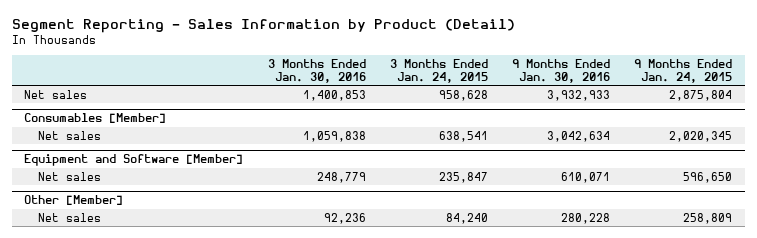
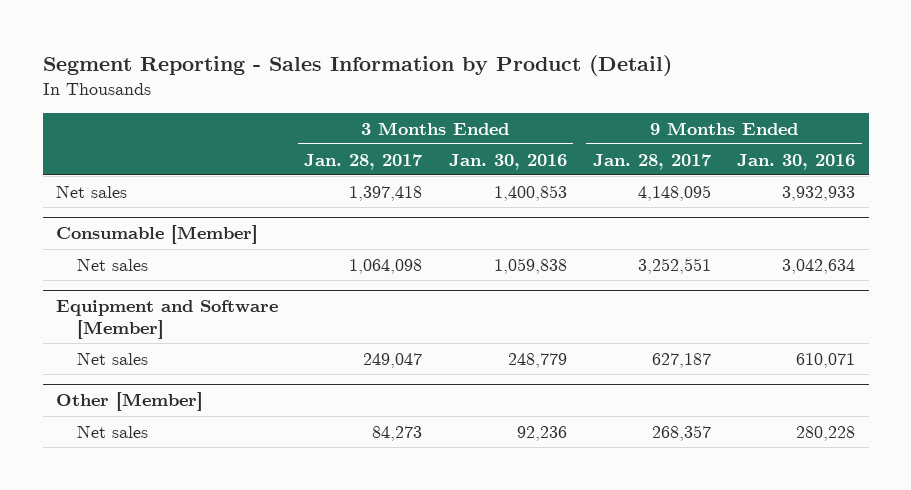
[389,59,488,84] 3 Months Ended Jan. 24, 2015 -> none
[634,59,733,84] 9 Months Ended Jan. 24, 2015 -> none
none -> [304,153,424,170] Jan. 28, 2017
none -> [593,153,713,170] Jan. 28, 2017
[24,113,167,124] Consumables [Member] -> [55,225,258,245] Consumable [Member]

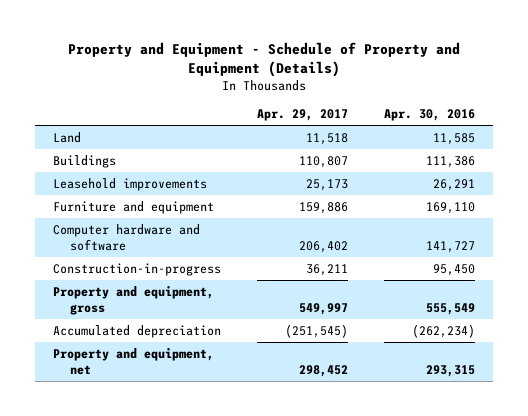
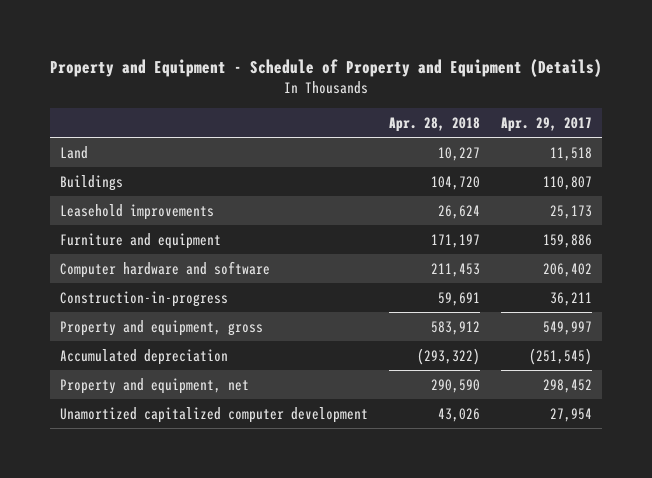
[384,108,476,121] Apr. 30, 2016 -> none
none -> [389,116,481,132] Apr. 28, 2018
none -> [60,406,369,423] Unamortized capitalized computer development

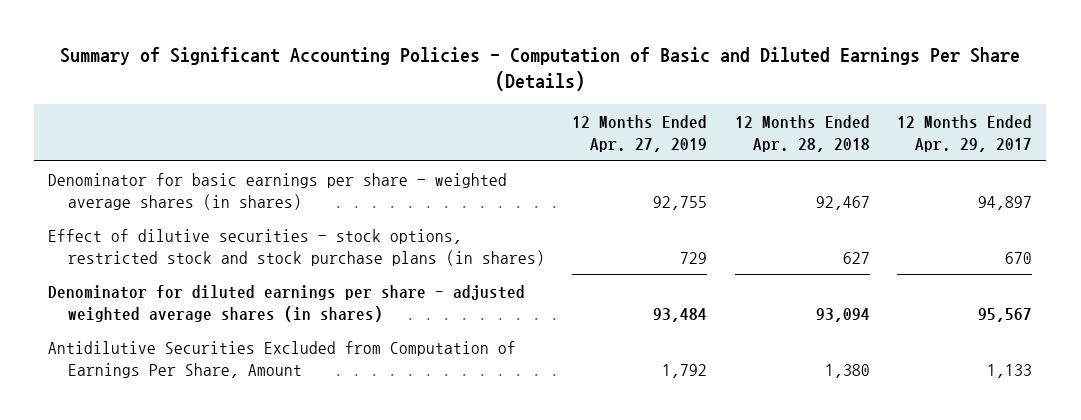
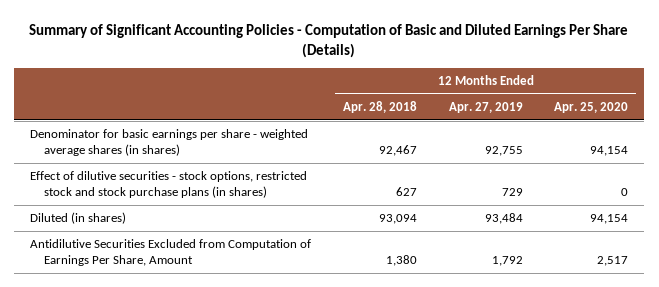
[897,114,1033,152] 12 Months Ended Apr. 29, 2017 -> none
none -> [554,102,629,114] Apr. 25, 2020
[48,284,526,322] Denominator for diluted earnings per share - adjusted weighted average shares (in shares) -> [30,212,127,225] Diluted (in shares)

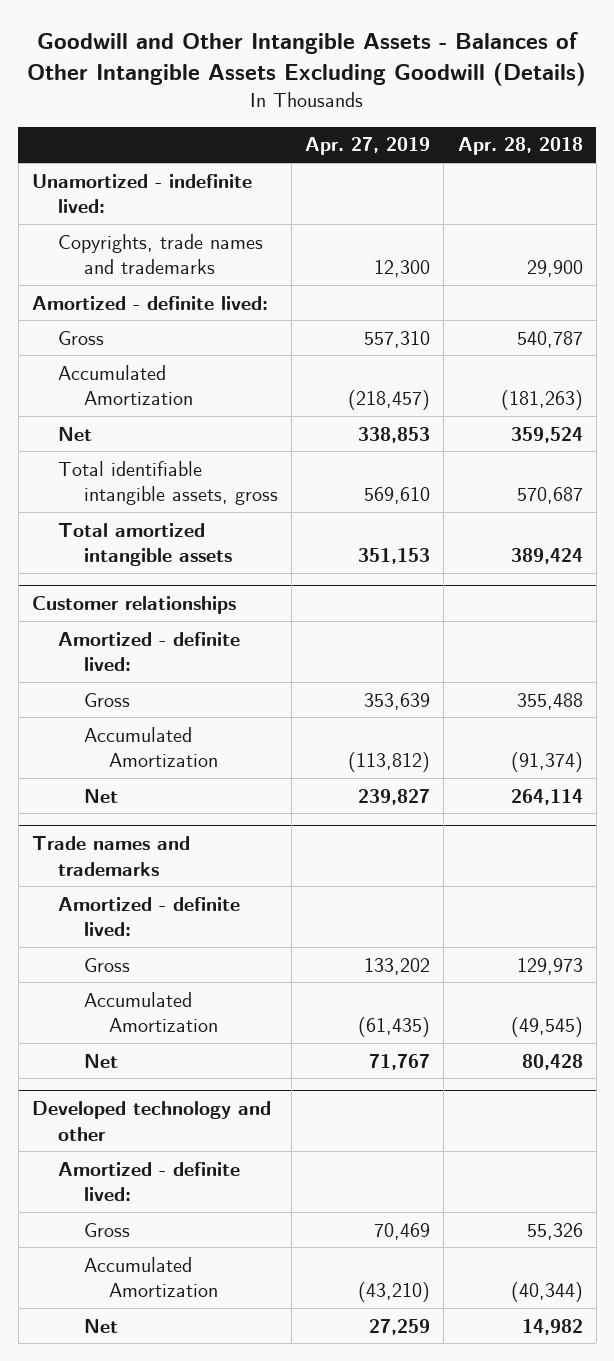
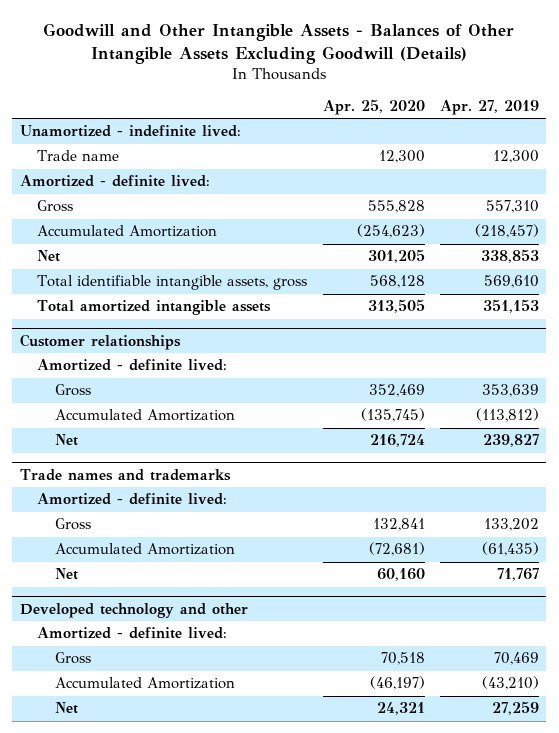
[457,137,583,156] Apr. 28, 2018 -> none
none -> [322,98,425,115] Apr. 25, 2020
[57,233,263,274] Copyrights, trade names and trademarks -> [37,150,120,162] Trade name

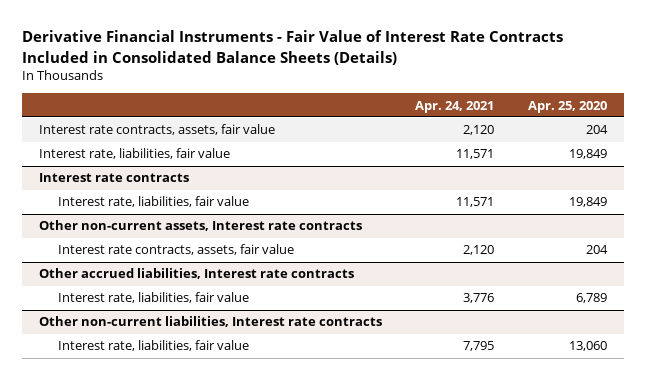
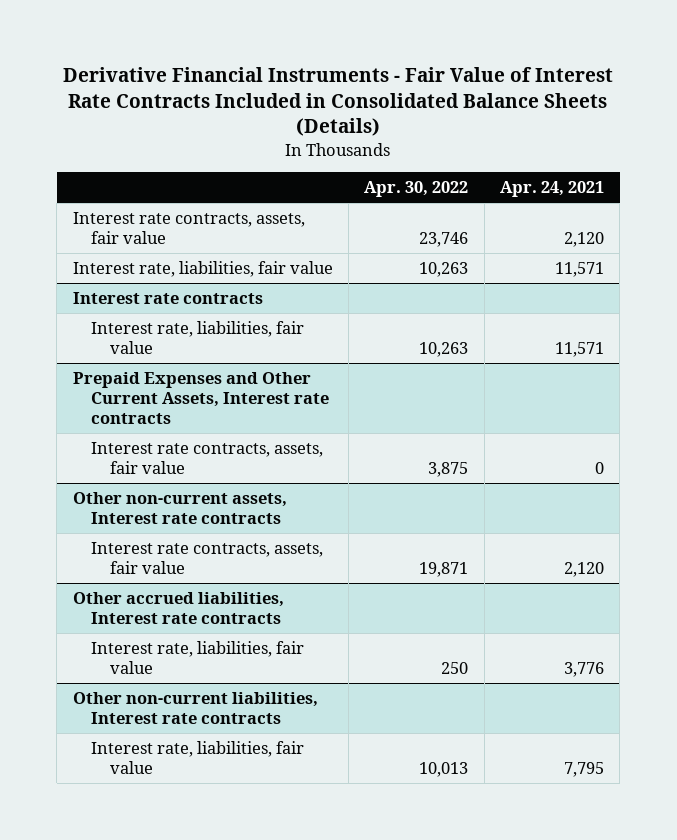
[528,100,608,113] Apr. 25, 2020 -> none
none -> [364,181,469,198] Apr. 30, 2022
none -> [72,371,330,425] Prepaid Expenses and Other Current Assets, Interest rate contracts
none -> [91,441,324,474] Interest rate contracts, assets, fair value

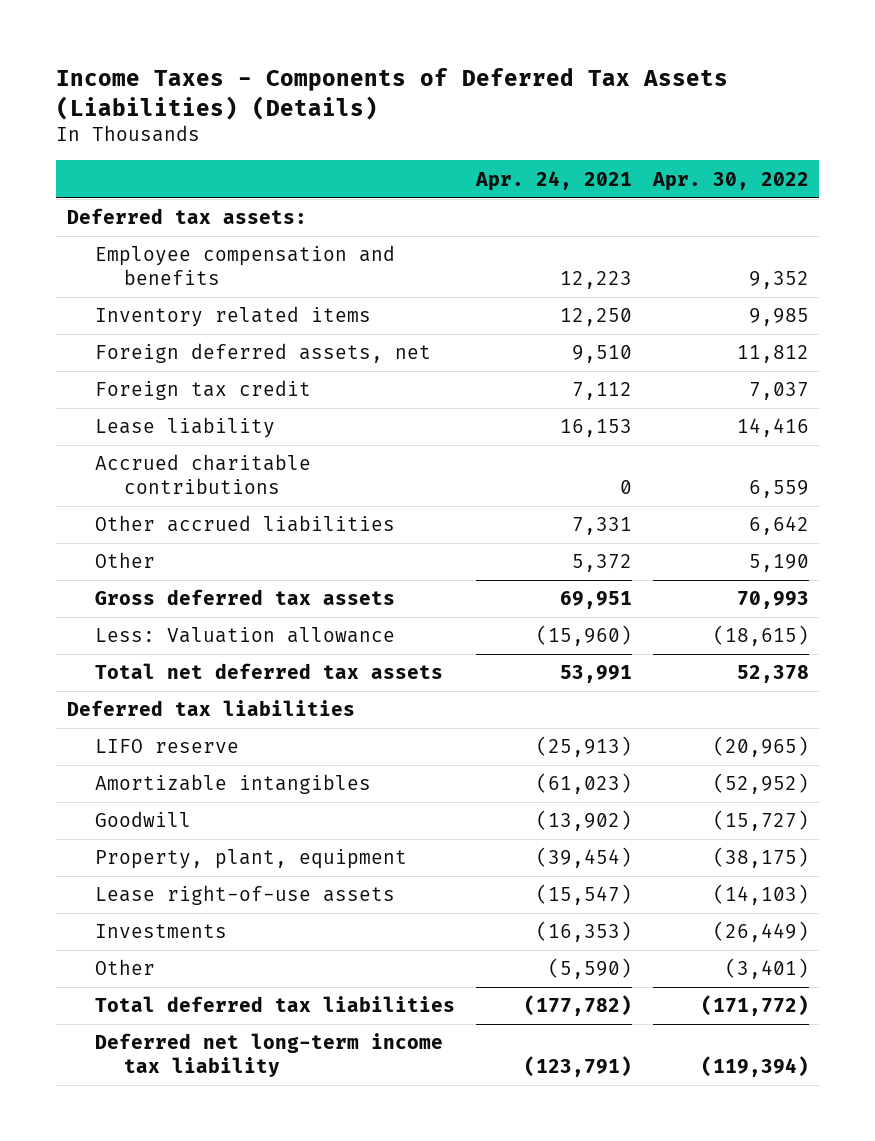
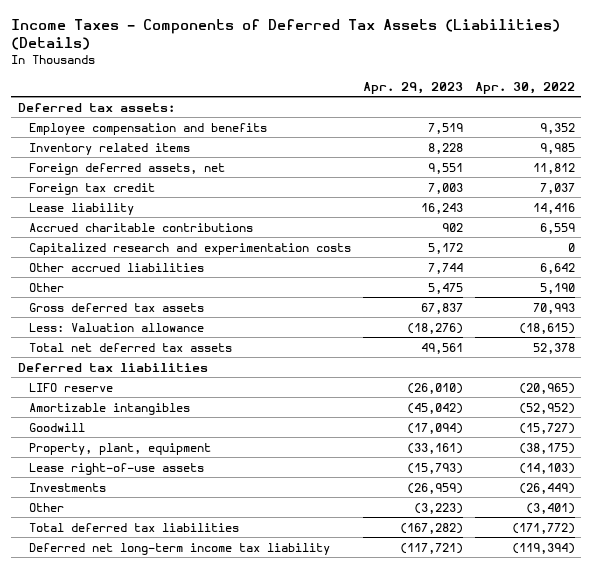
[474,170,632,191] Apr. 24, 2021 -> none
none -> [362,81,463,94] Apr. 29, 2023
none -> [28,242,351,255] Capitalized research and experimentation costs

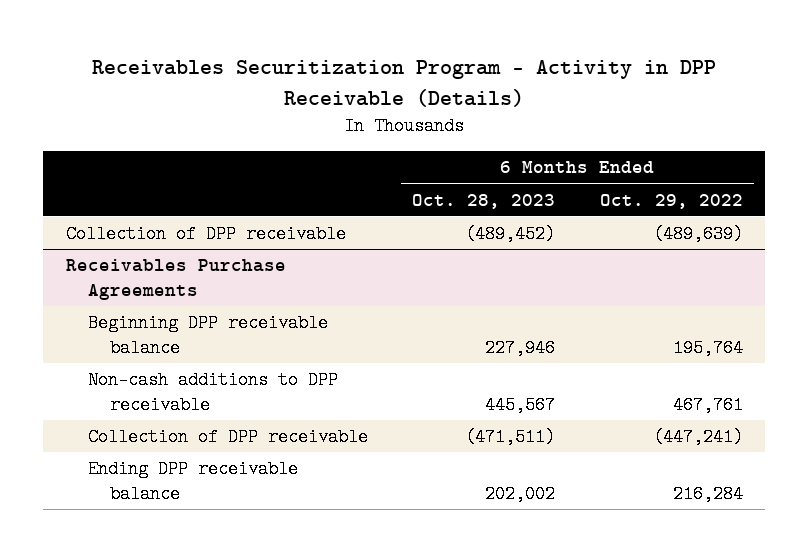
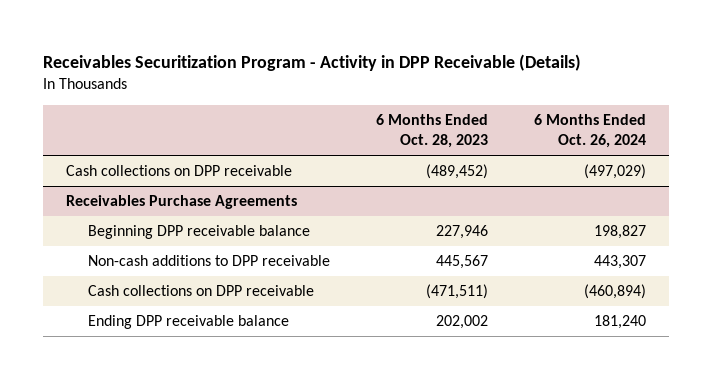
[599,193,743,209] Oct. 29, 2022 -> none
none -> [534,113,647,149] 6 Months Ended Oct. 26, 2024
[65,225,346,244] Collection of DPP receivable -> [66,165,293,177] Cash collections on DPP receivable
[87,428,368,447] Collection of DPP receivable -> [88,285,315,297] Cash collections on DPP receivable

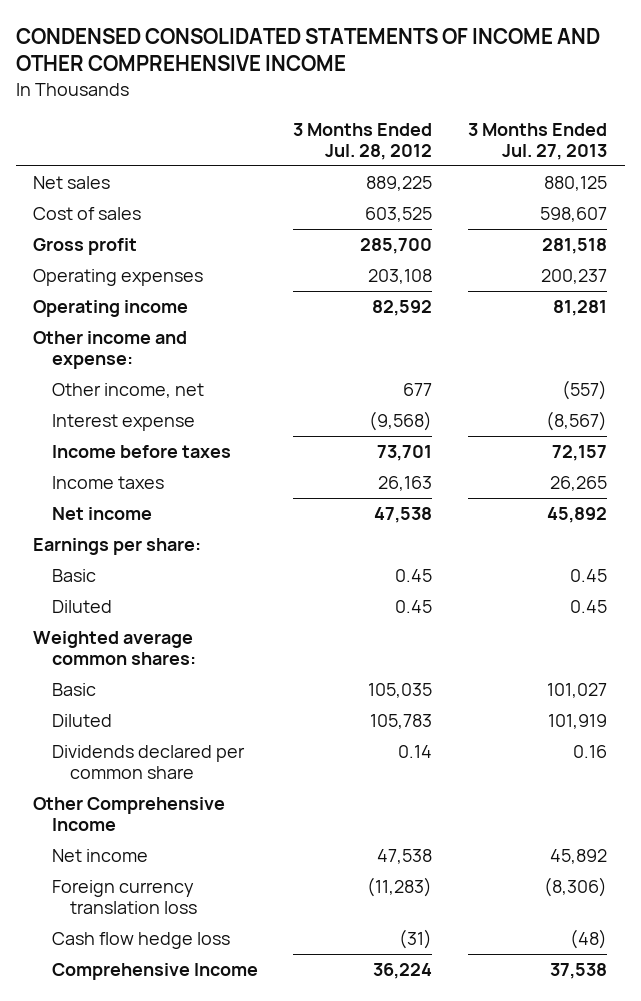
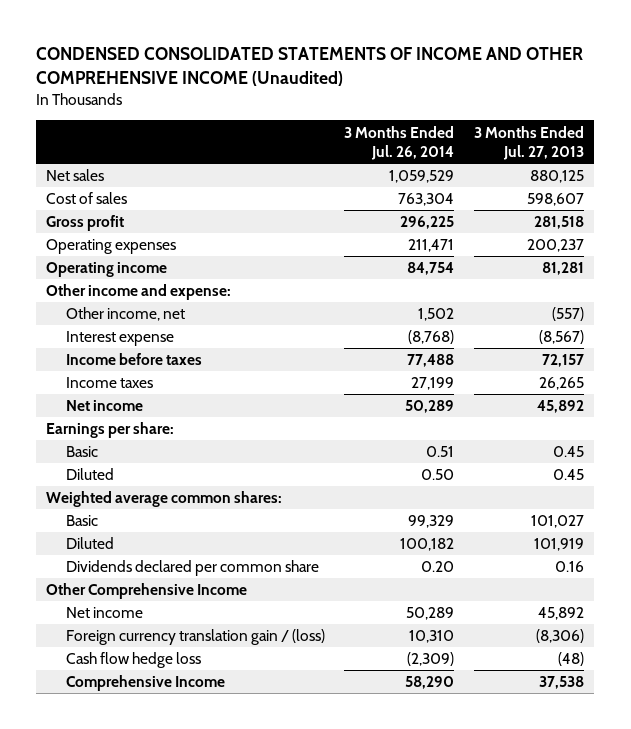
[15,27,600,72] CONDENSED CONSOLIDATED STATEMENTS OF INCOME AND OTHER COMPREHENSIVE INCOME -> [36,47,584,87] CONDENSED CONSOLIDATED STATEMENTS OF INCOME AND OTHER COMPREHENSIVE INCOME (Unaudited)
[293,122,433,160] 3 Months Ended Jul. 28, 2012 -> none
none -> [344,125,455,161] 3 Months Ended Jul. 26, 2014
[51,880,198,915] Foreign currency translation loss -> [65,629,325,646] Foreign currency translation gain / (loss)

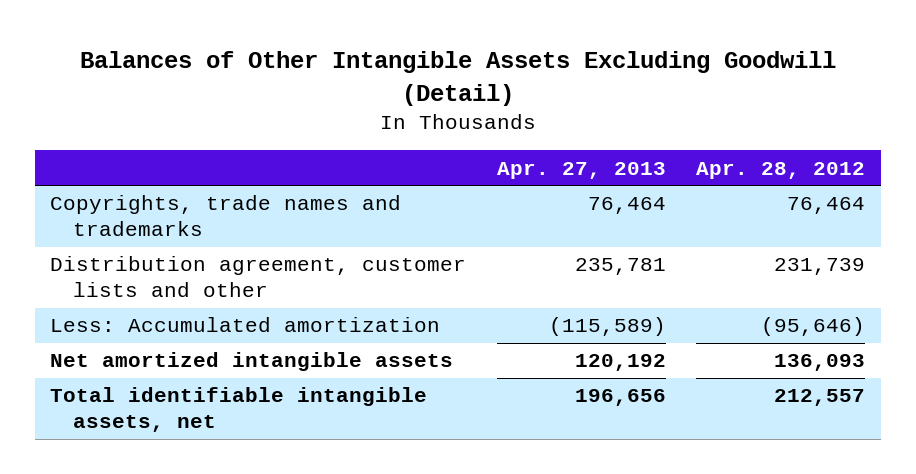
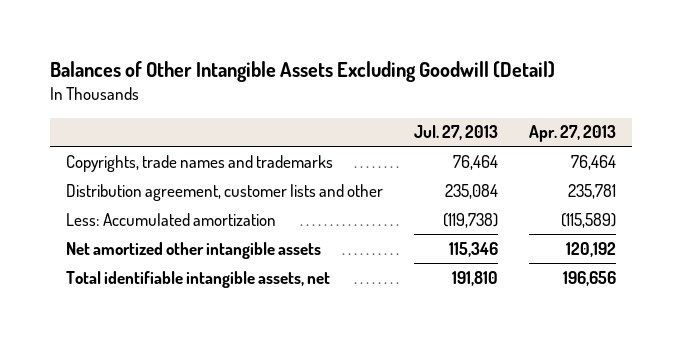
[696,161,866,179] Apr. 28, 2012 -> none
none -> [414,125,499,141] Jul. 27, 2013
[50,352,454,372] Net amortized intangible assets -> [65,241,321,259] Net amortized other intangible assets

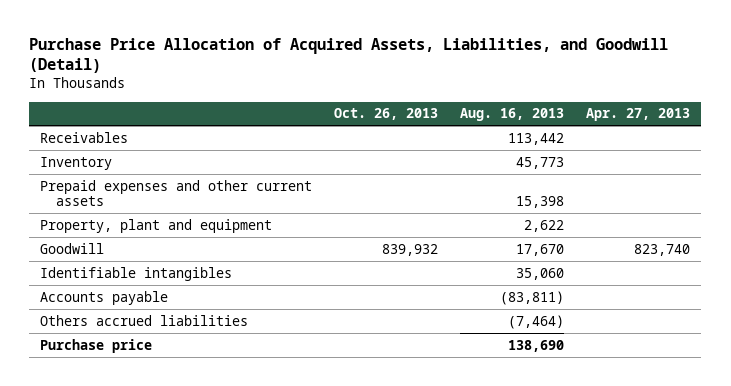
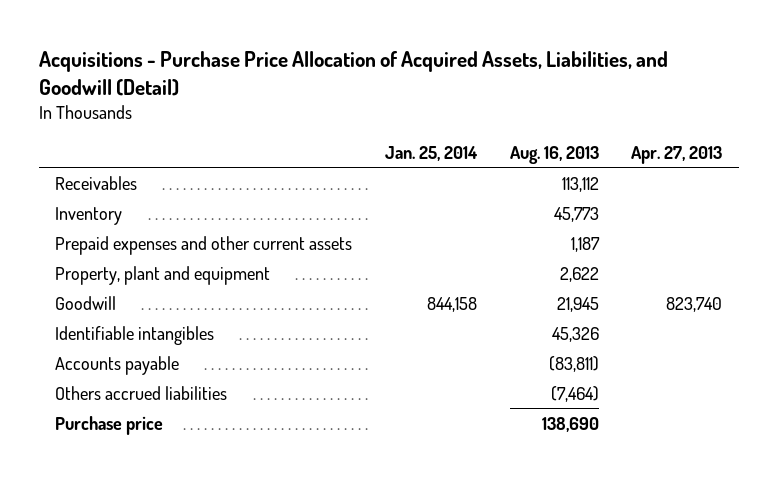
[29,37,669,74] Purchase Price Allocation of Acquired Assets, Liabilities, and Goodwill (Detail) -> [38,50,668,96] Acquisitions - Purchase Price Allocation of Acquired Assets, Liabilities, and Goodwill (Detail)
[334,108,439,121] Oct. 26, 2013 -> none
none -> [384,145,478,161] Jan. 25, 2014
[508,132,565,145] 113,442 -> [561,176,599,192] 113,112
[516,196,565,209] 15,398 -> [570,236,600,252] 1,187
[516,243,565,256] 17,670 -> [556,296,599,312] 21,945
[516,267,565,280] 35,060 -> [551,326,599,342] 45,326

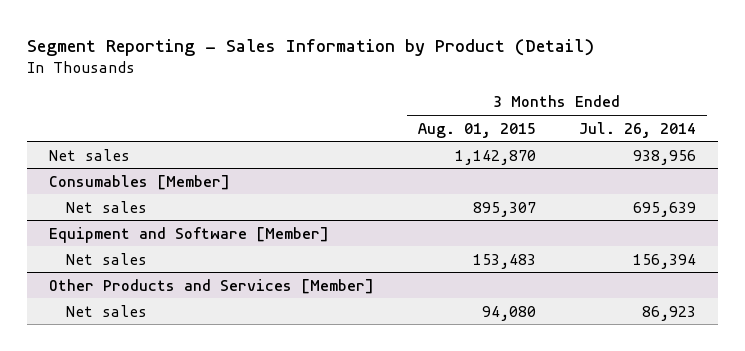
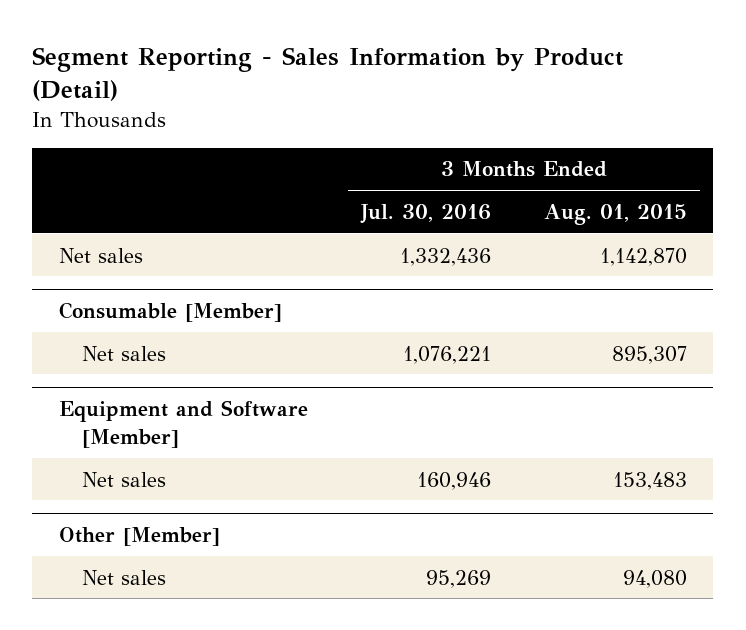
[579,121,697,138] Jul. 26, 2014 -> none
none -> [359,203,491,224] Jul. 30, 2016
[48,174,230,190] Consumables [Member] -> [58,302,282,323] Consumable [Member]
[48,278,374,294] Other Products and Services [Member] -> [58,527,220,547] Other [Member]

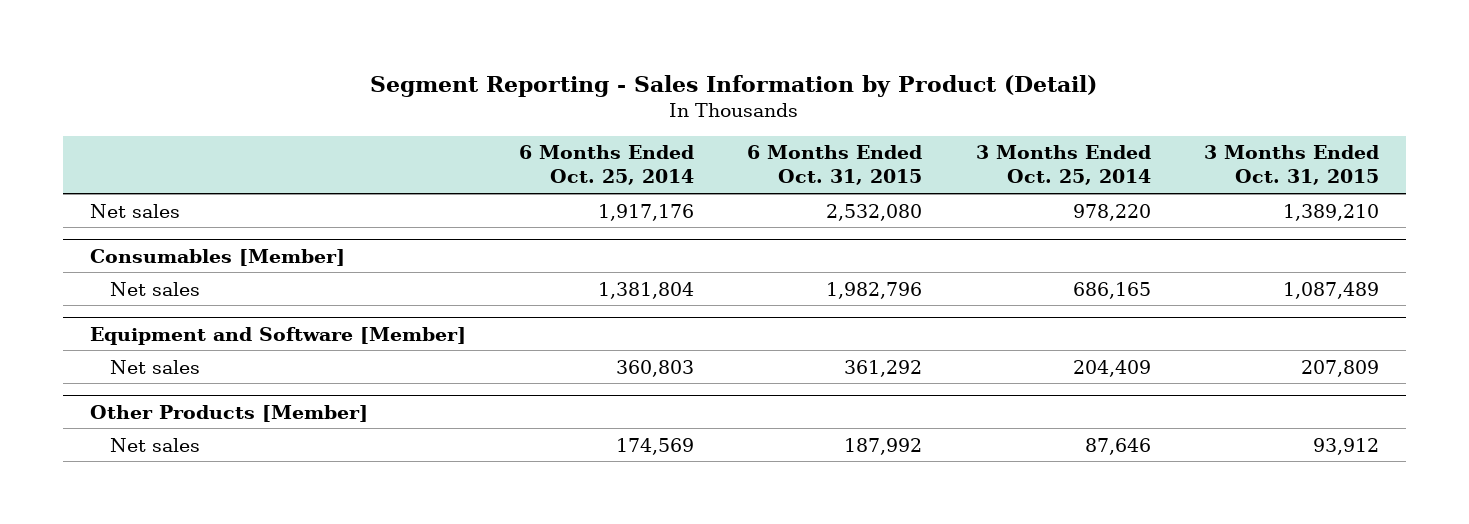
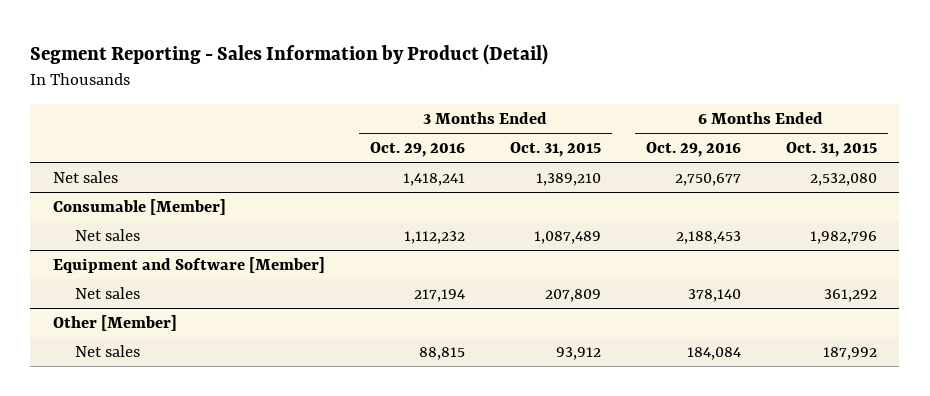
[519,145,695,186] 6 Months Ended Oct. 25, 2014 -> none
[975,145,1151,186] 3 Months Ended Oct. 25, 2014 -> none
none -> [369,142,465,158] Oct. 29, 2016
none -> [645,142,741,158] Oct. 29, 2016
[89,248,345,266] Consumables [Member] -> [52,198,226,215] Consumable [Member]
[89,404,368,422] Other Products [Member] -> [52,314,177,331] Other [Member]

